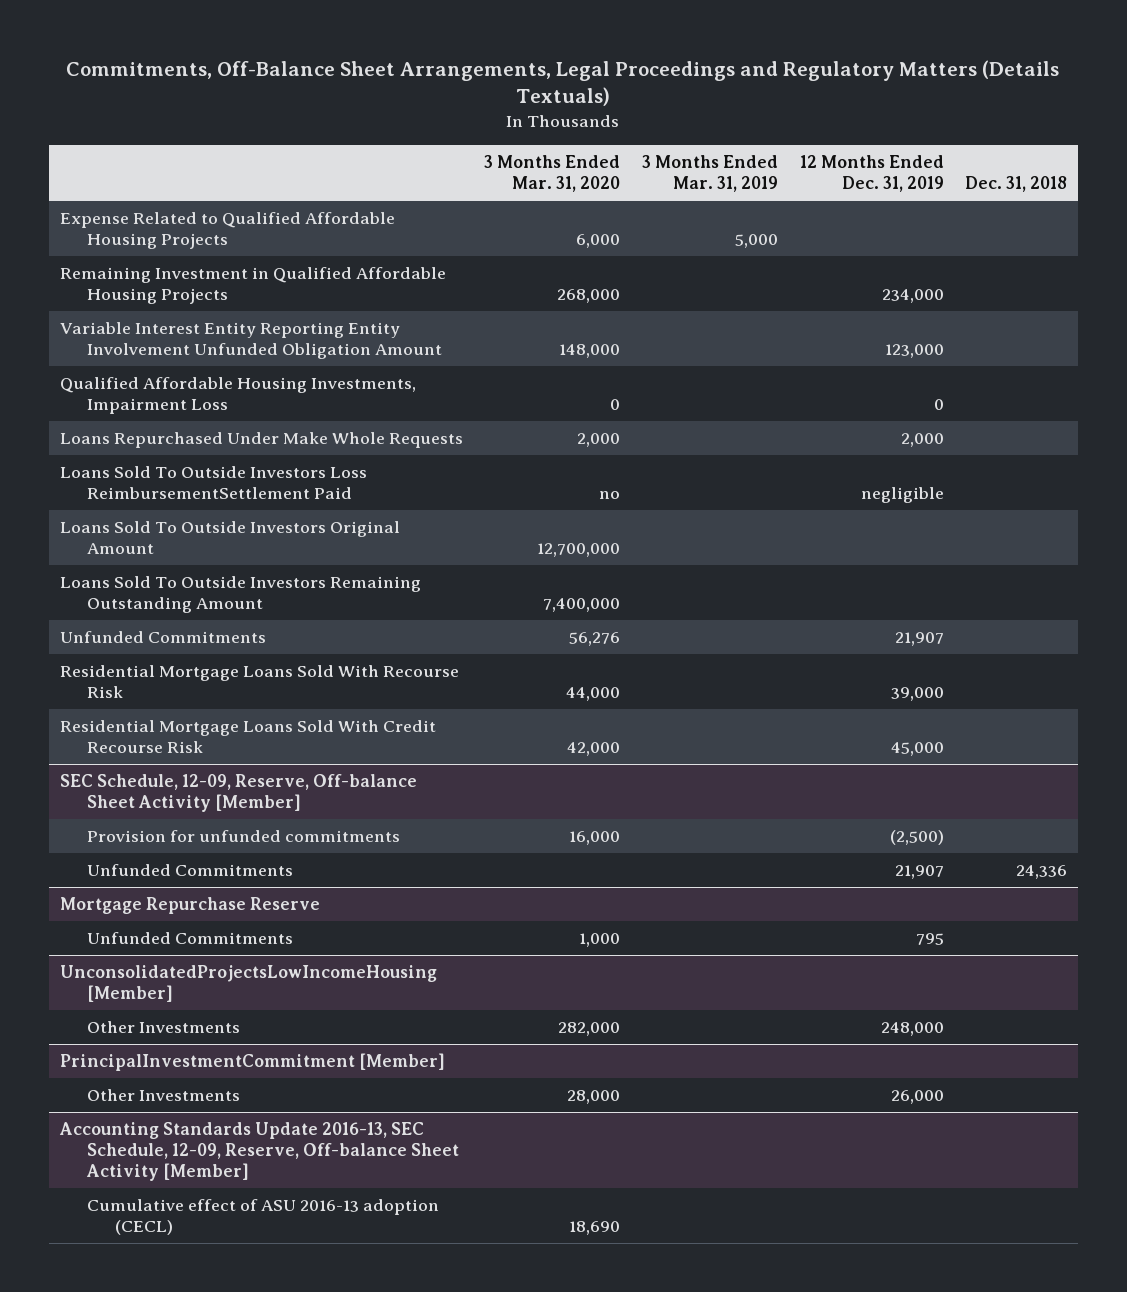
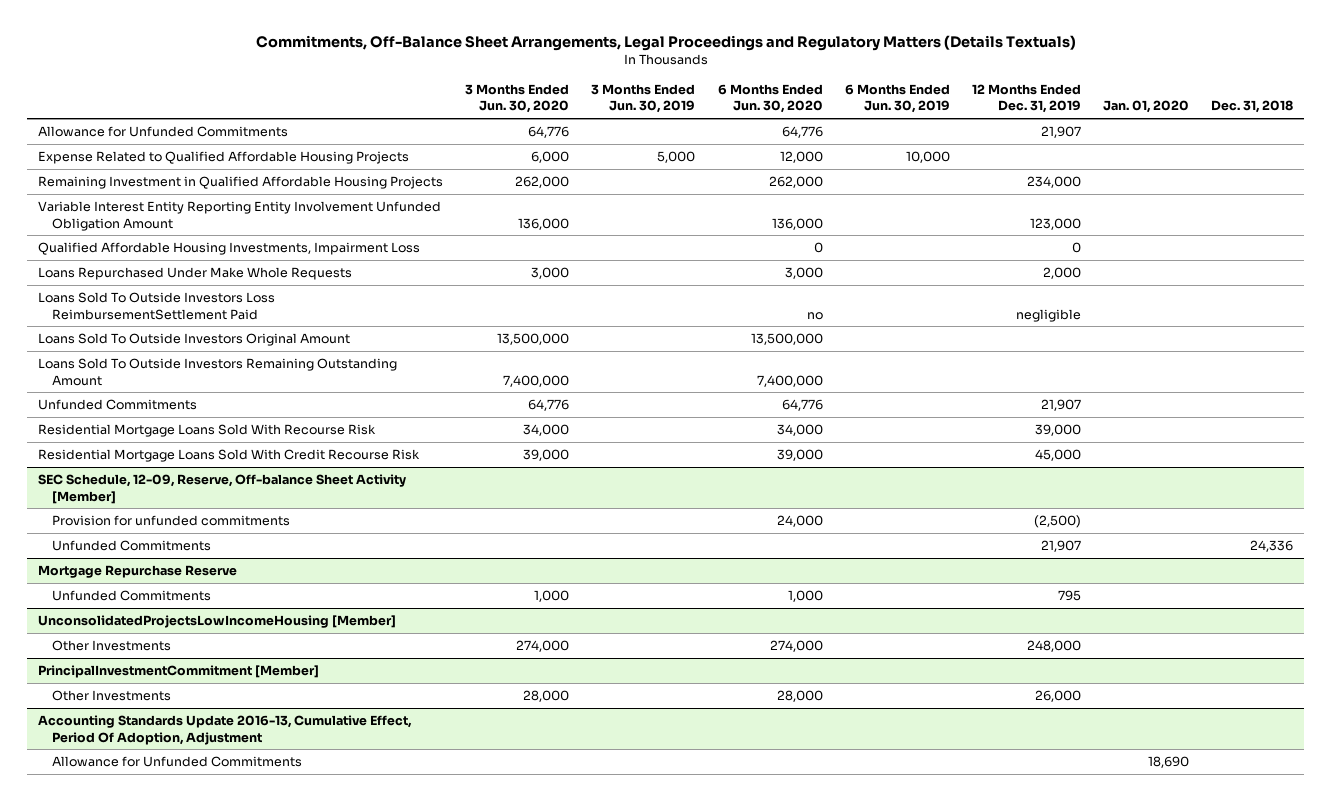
[484,155,621,193] 3 Months Ended Mar. 31, 2020 -> none
[641,155,778,193] 3 Months Ended Mar. 31, 2019 -> none
none -> [465,84,570,114] 3 Months Ended Jun. 30, 2020
none -> [591,84,696,114] 3 Months Ended Jun. 30, 2019
none -> [717,84,823,114] 6 Months Ended Jun. 30, 2020
none -> [844,84,950,114] 6 Months Ended Jun. 30, 2019
none -> [1102,100,1189,114] Jan. 01, 2020
none -> [38,126,289,138] Allowance for Unfunded Commitments
[58,1122,460,1182] Accounting Standards Update 2016-13, SEC Schedule, 12-09, Reserve, Off-balance Sheet Activity [Member] -> none
[87,1199,440,1236] Cumulative effect of ASU 2016-13 adoption (CECL) -> none
none -> [38,715,413,745] Accounting Standards Update 2016-13, Cumulative Effect, Period Of Adoption, Adjustment
none -> [52,756,303,768] Allowance for Unfunded Commitments

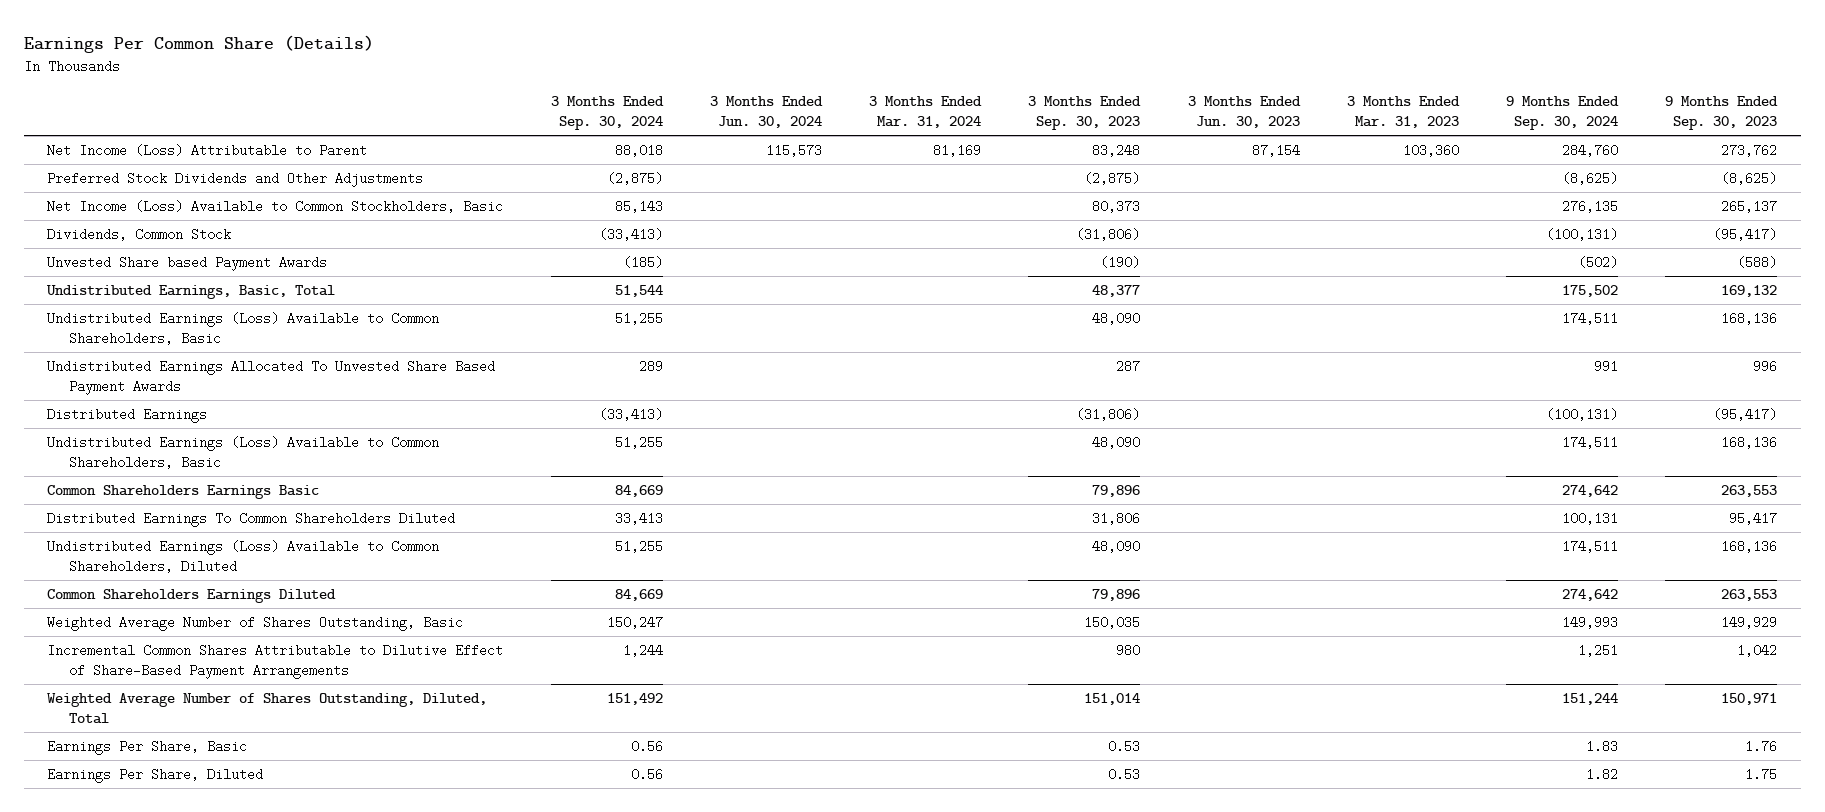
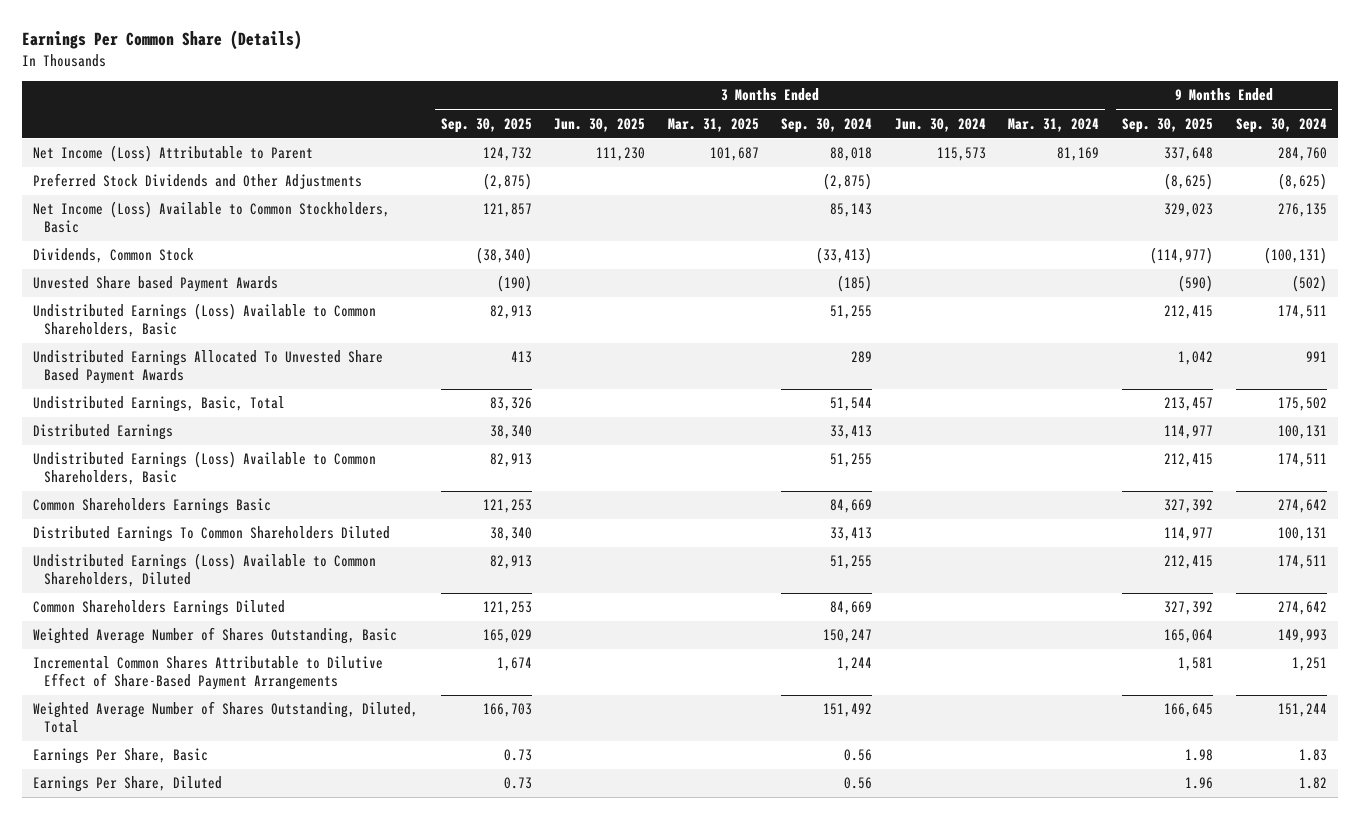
[1028,96,1142,131] 3 Months Ended Sep. 30, 2023 -> none
[1187,96,1301,129] 3 Months Ended Jun. 30, 2023 -> none
[1346,96,1460,129] 3 Months Ended Mar. 31, 2023 -> none
[1665,96,1779,131] 9 Months Ended Sep. 30, 2023 -> none
none -> [440,117,532,133] Sep. 30, 2025
none -> [554,117,646,132] Jun. 30, 2025
none -> [667,117,759,132] Mar. 31, 2025
none -> [1121,117,1213,133] Sep. 30, 2025
[46,285,336,300] Undistributed Earnings, Basic, Total -> [33,396,286,413] Undistributed Earnings, Basic, Total
[598,408,663,422] (33,413) -> [830,425,873,440] 33,413
[1546,408,1619,422] (100,131) -> [1277,425,1327,440] 100,131

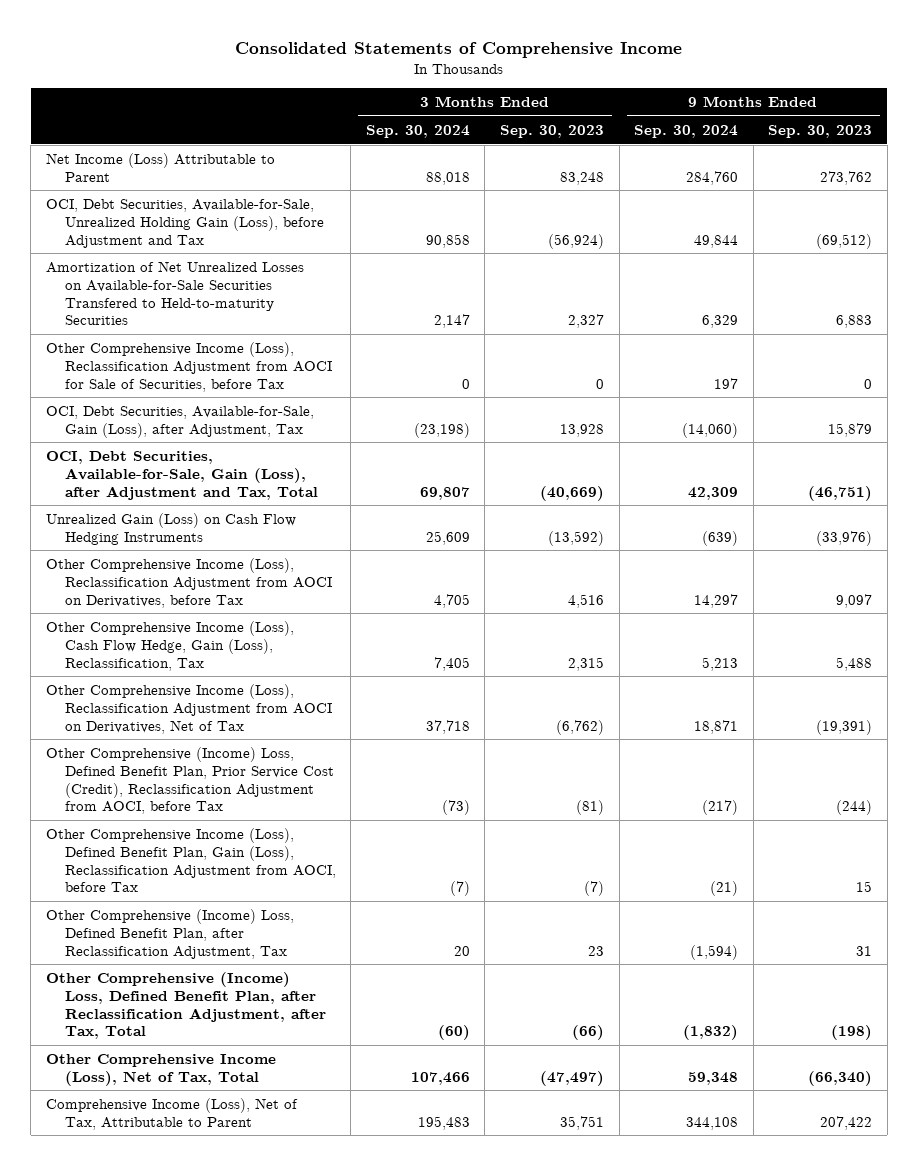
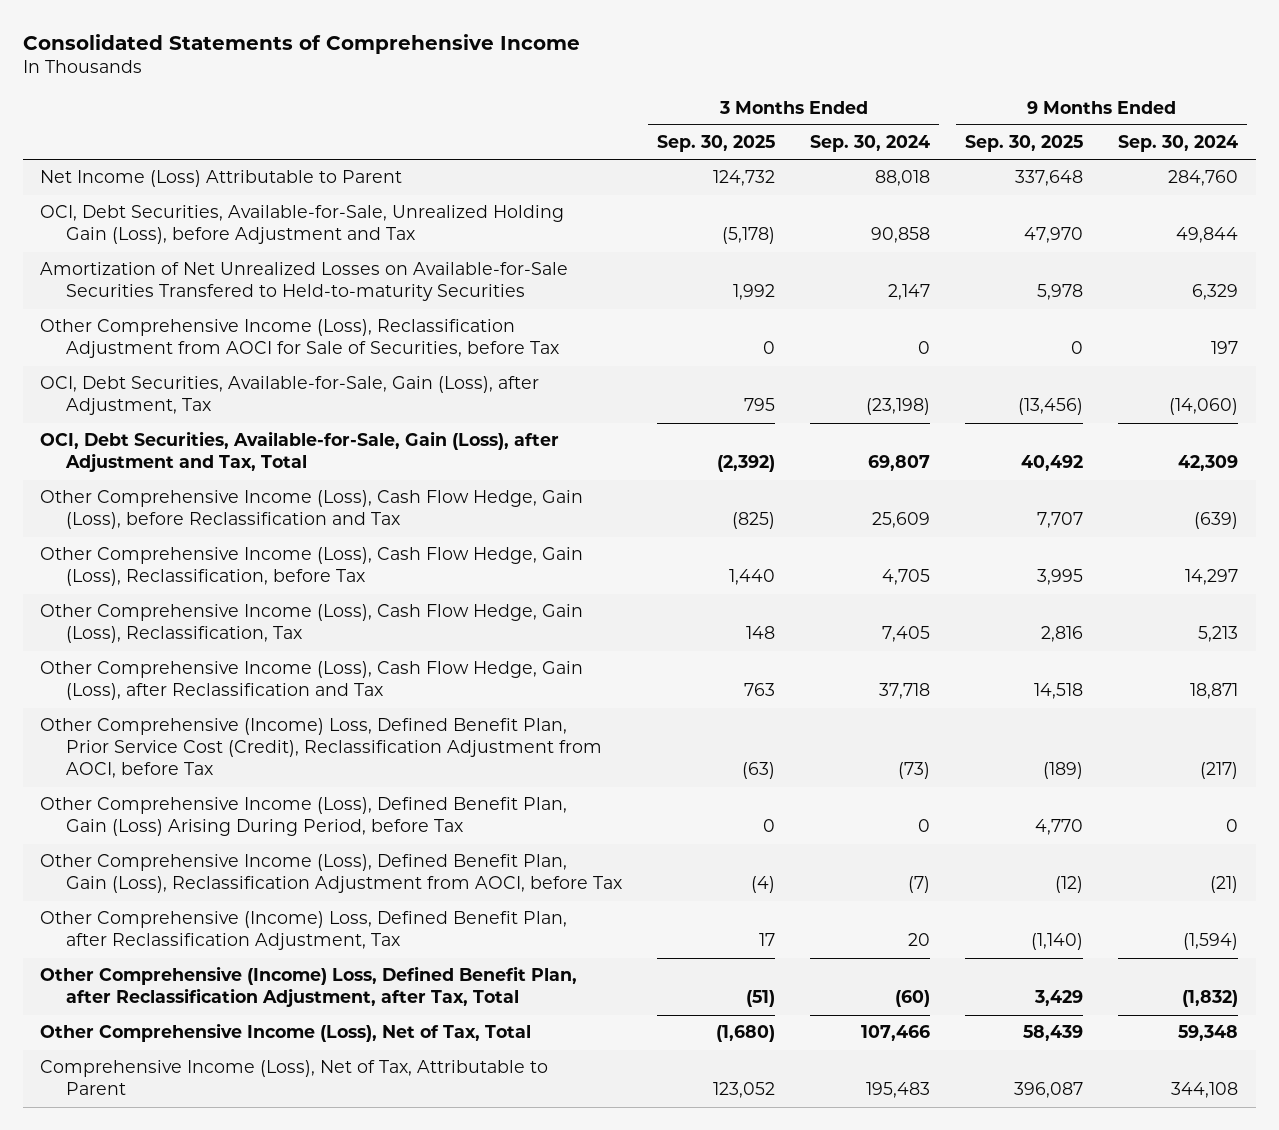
[500,124,605,138] Sep. 30, 2023 -> none
[768,124,873,138] Sep. 30, 2023 -> none
none -> [656,135,775,153] Sep. 30, 2025
none -> [965,135,1084,153] Sep. 30, 2025
[45,512,296,545] Unrealized Gain (Loss) on Cash Flow Hedging Instruments -> [40,490,584,530] Other Comprehensive Income (Loss), Cash Flow Hedge, Gain (Loss), before Reclassification and Tax
[45,557,332,608] Other Comprehensive Income (Loss), Reclassification Adjustment from AOCI on Derivatives, before Tax -> [40,547,584,587] Other Comprehensive Income (Loss), Cash Flow Hedge, Gain (Loss), Reclassification, before Tax
[45,683,332,734] Other Comprehensive Income (Loss), Reclassification Adjustment from AOCI on Derivatives, Net of Tax -> [40,661,584,701] Other Comprehensive Income (Loss), Cash Flow Hedge, Gain (Loss), after Reclassification and Tax
none -> [40,797,568,837] Other Comprehensive Income (Loss), Defined Benefit Plan, Gain (Loss) Arising During Period, before Tax

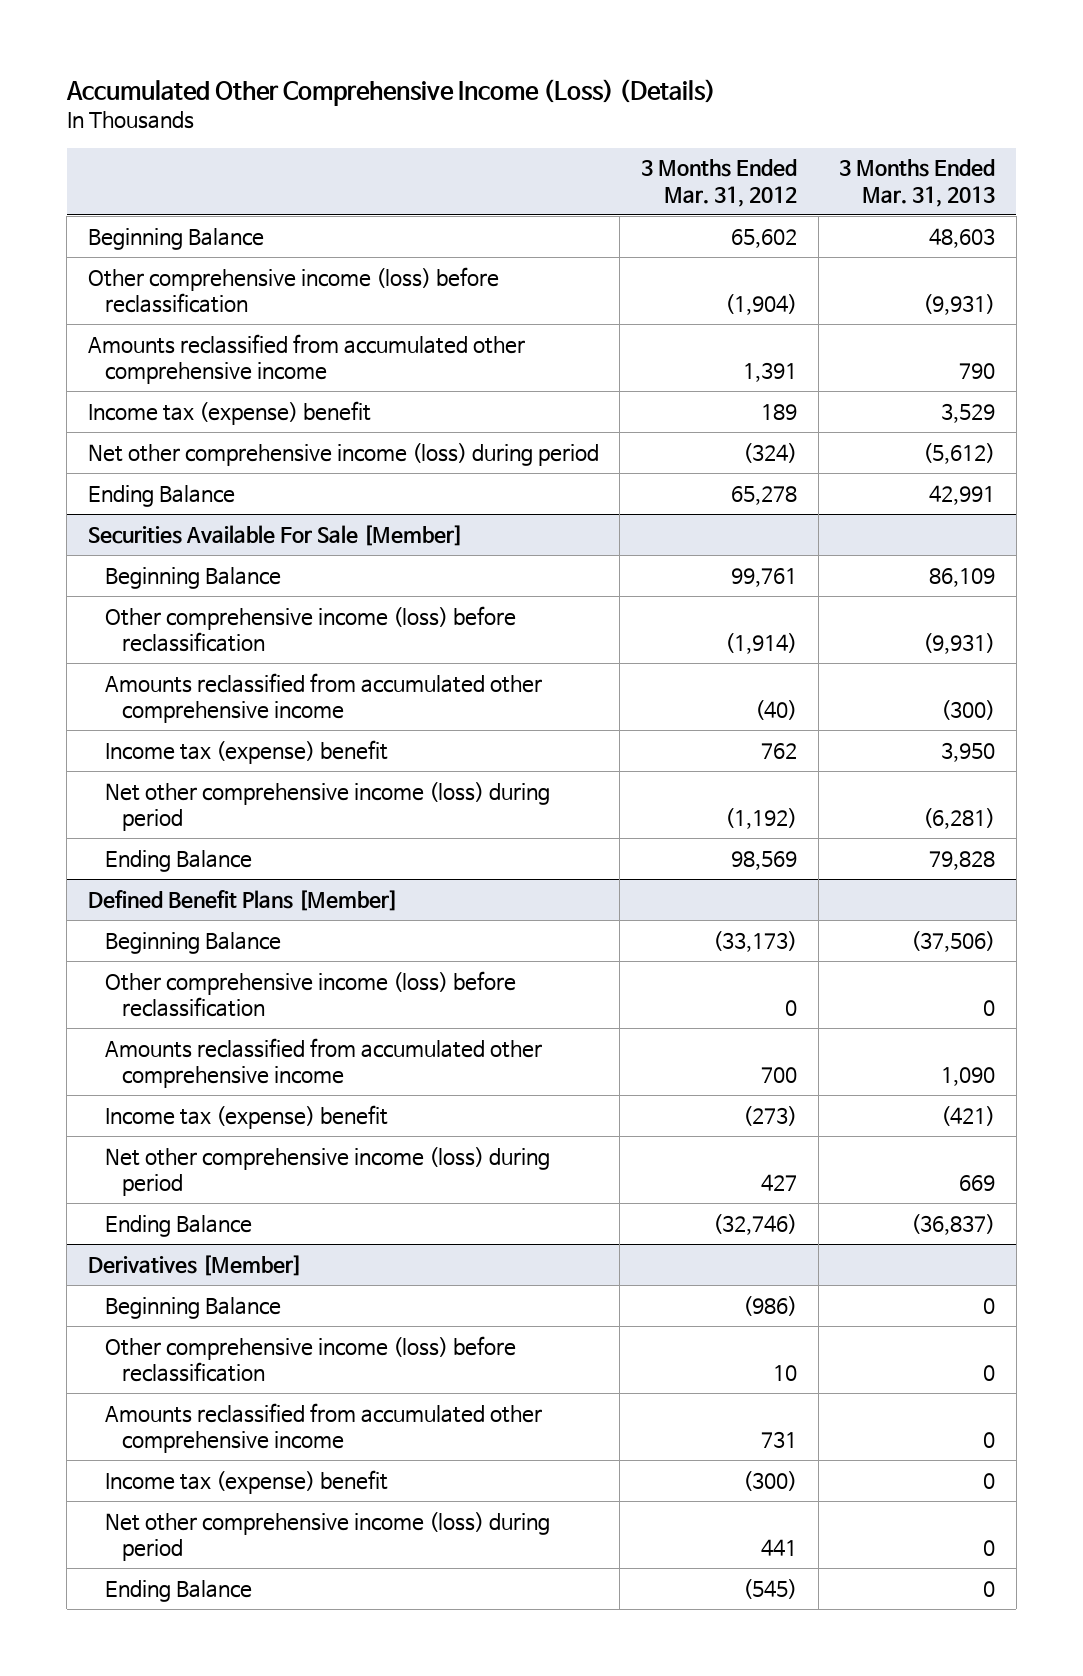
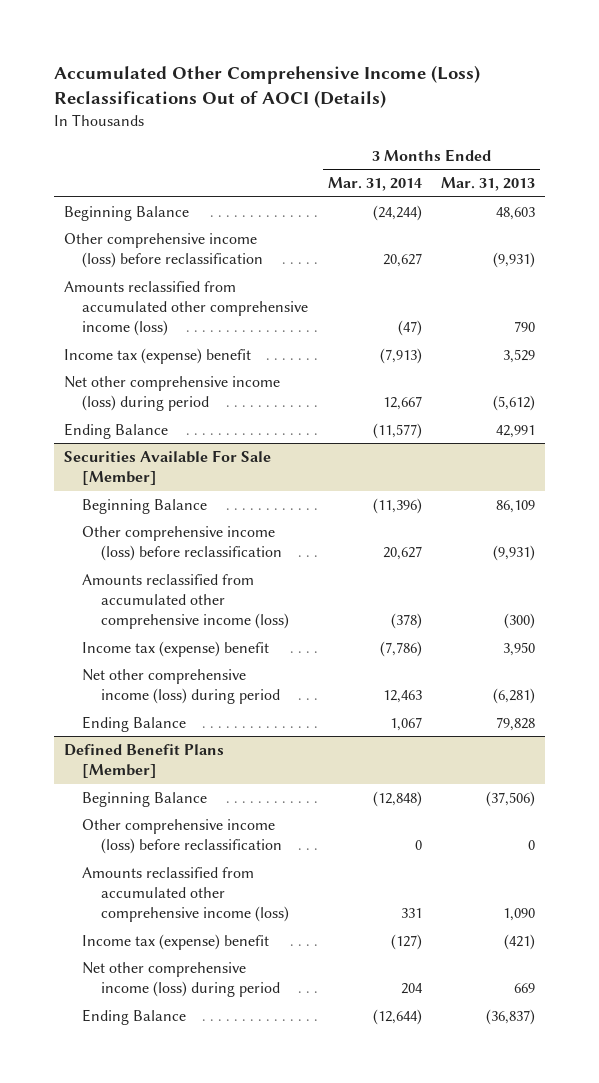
[65,78,716,106] Accumulated Other Comprehensive Income (Loss) (Details) -> [54,65,481,109] Accumulated Other Comprehensive Income (Loss) Reclassifications Out of AOCI (Details)
[640,159,797,207] 3 Months Ended Mar. 31, 2012 -> none
none -> [327,177,422,192] Mar. 31, 2014
[87,333,525,385] Amounts reclassified from accumulated other comprehensive income -> [63,280,309,337] Amounts reclassified from accumulated other comprehensive income (loss)
[104,672,542,724] Amounts reclassified from accumulated other comprehensive income -> [82,573,289,630] Amounts reclassified from accumulated other comprehensive income (loss)
[104,1037,542,1089] Amounts reclassified from accumulated other comprehensive income -> [82,866,289,923] Amounts reclassified from accumulated other comprehensive income (loss)
[87,1254,302,1276] Derivatives [Member] -> none
[104,1296,281,1319] Beginning Balance -> none
[104,1335,516,1383] Other comprehensive income (loss) before reclassification -> none
[104,1402,542,1454] Amounts reclassified from accumulated other comprehensive income -> none
[104,1469,388,1494] Income tax (expense) benefit -> none
[104,1511,550,1562] Net other comprehensive income (loss) during period -> none
[104,1579,252,1602] Ending Balance -> none

